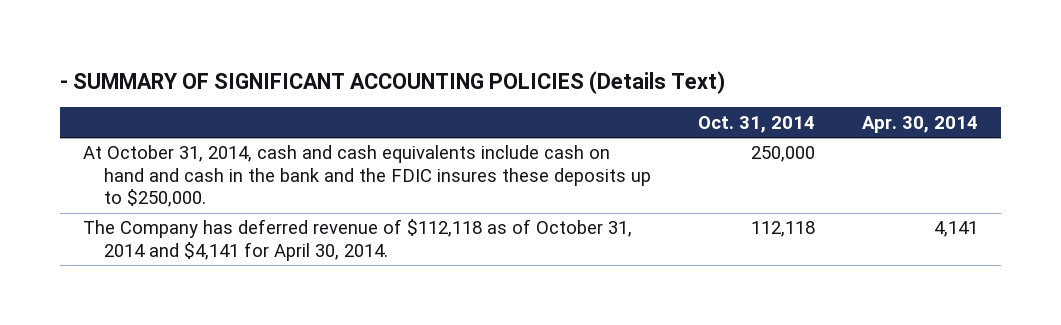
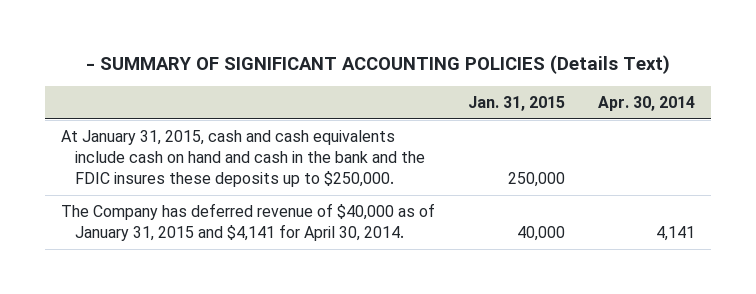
[698,115,816,133] Oct. 31, 2014 -> none
none -> [467,96,565,112] Jan. 31, 2015
[83,145,652,208] At October 31, 2014, cash and cash equivalents include cash on hand and cash in the bank and the FDIC insures these deposits up to $250,000. -> [61,130,425,187] At January 31, 2015, cash and cash equivalents include cash on hand and cash in the bank and the FDIC insures these deposits up to $250,000.
[83,219,633,261] The Company has deferred revenue of $112,118 as of October 31, 2014 and $4,141 for April 30, 2014. -> [61,203,436,241] The Company has deferred revenue of $40,000 as of January 31, 2015 and $4,141 for April 30, 2014.

